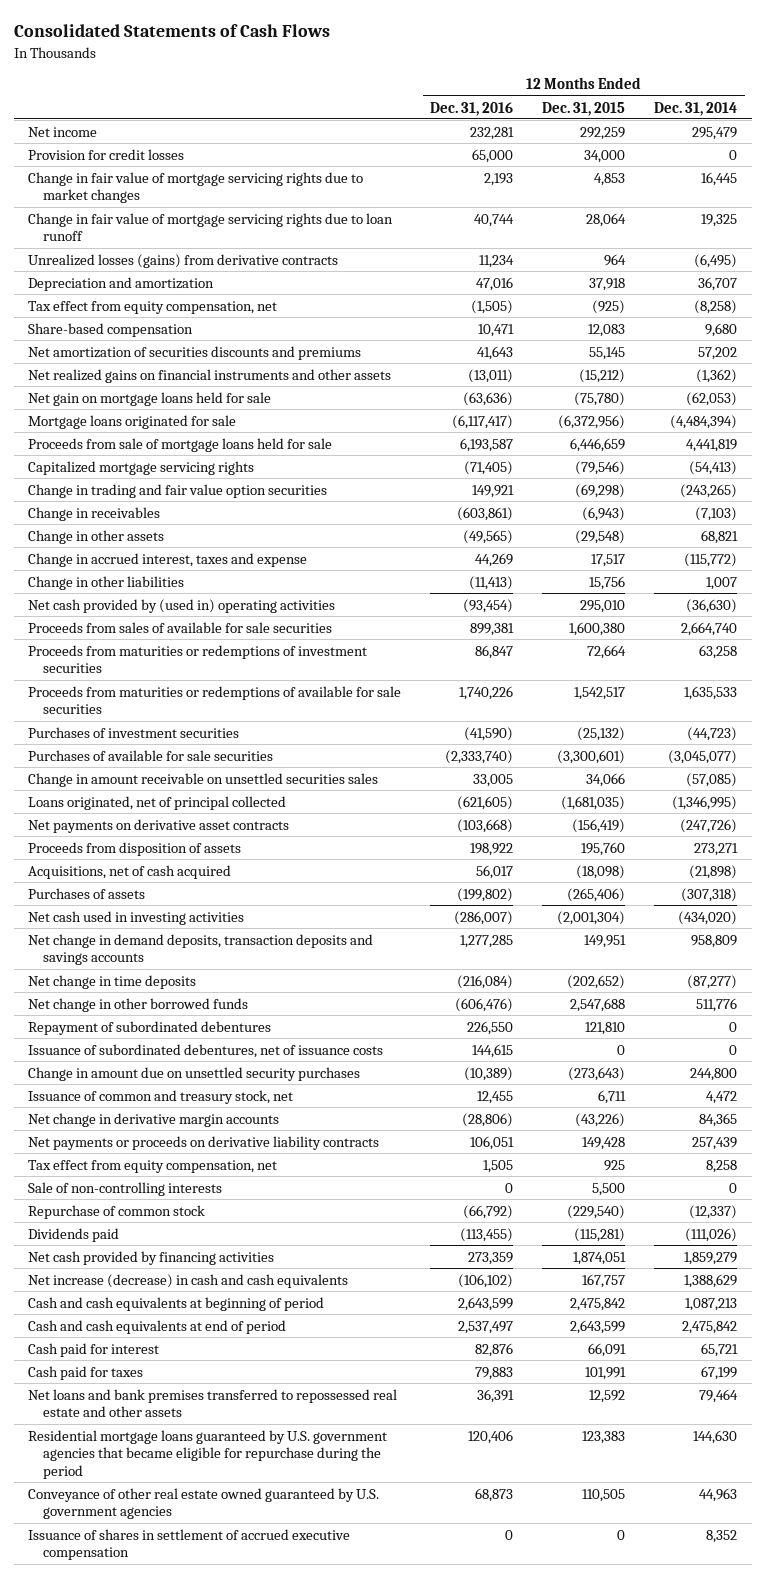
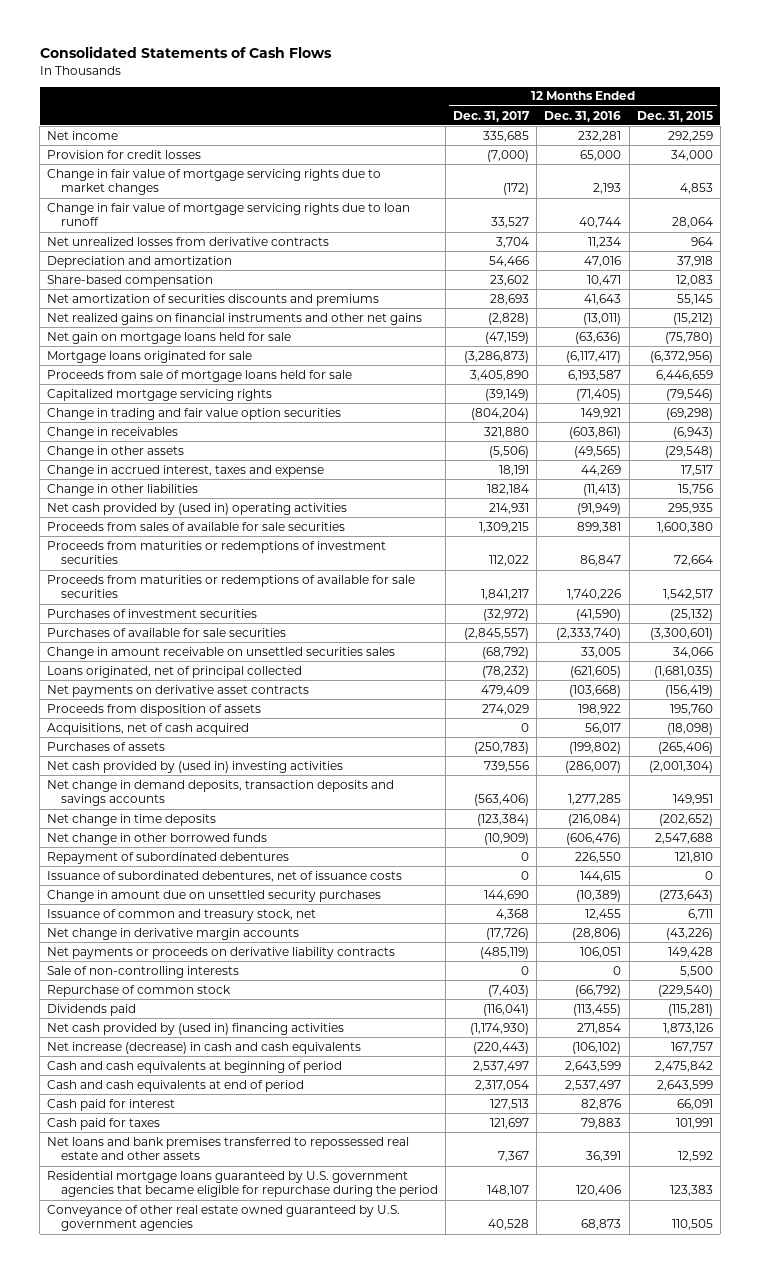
[654,101,738,116] Dec. 31, 2014 -> none
none -> [452,110,530,122] Dec. 31, 2017
[28,253,339,268] Unrealized losses (gains) from derivative contracts -> [47,236,330,246] Net unrealized losses from derivative contracts
[28,300,278,314] Tax effect from equity compensation, net -> none
[28,368,392,383] Net realized gains on financial instruments and other assets -> [47,312,423,325] Net realized gains on financial instruments and other net gains
[463,598,514,613] (93,454) -> [577,502,622,515] (91,949)
[580,599,626,613] 295,010 -> [667,502,713,514] 295,935
[28,910,245,925] Net cash used in investing activities -> [47,760,344,773] Net cash provided by (used in) investing activities
[28,1159,278,1173] Tax effect from equity compensation, net -> none
[28,1250,275,1265] Net cash provided by financing activities -> [47,1022,345,1035] Net cash provided by (used in) financing activities
[468,1251,514,1265] 273,359 -> [577,1022,622,1034] 271,854
[573,1251,627,1265] 1,874,051 -> [662,1022,713,1034] 1,873,126
[28,1528,351,1561] Issuance of shares in settlement of accrued executive compensation -> none

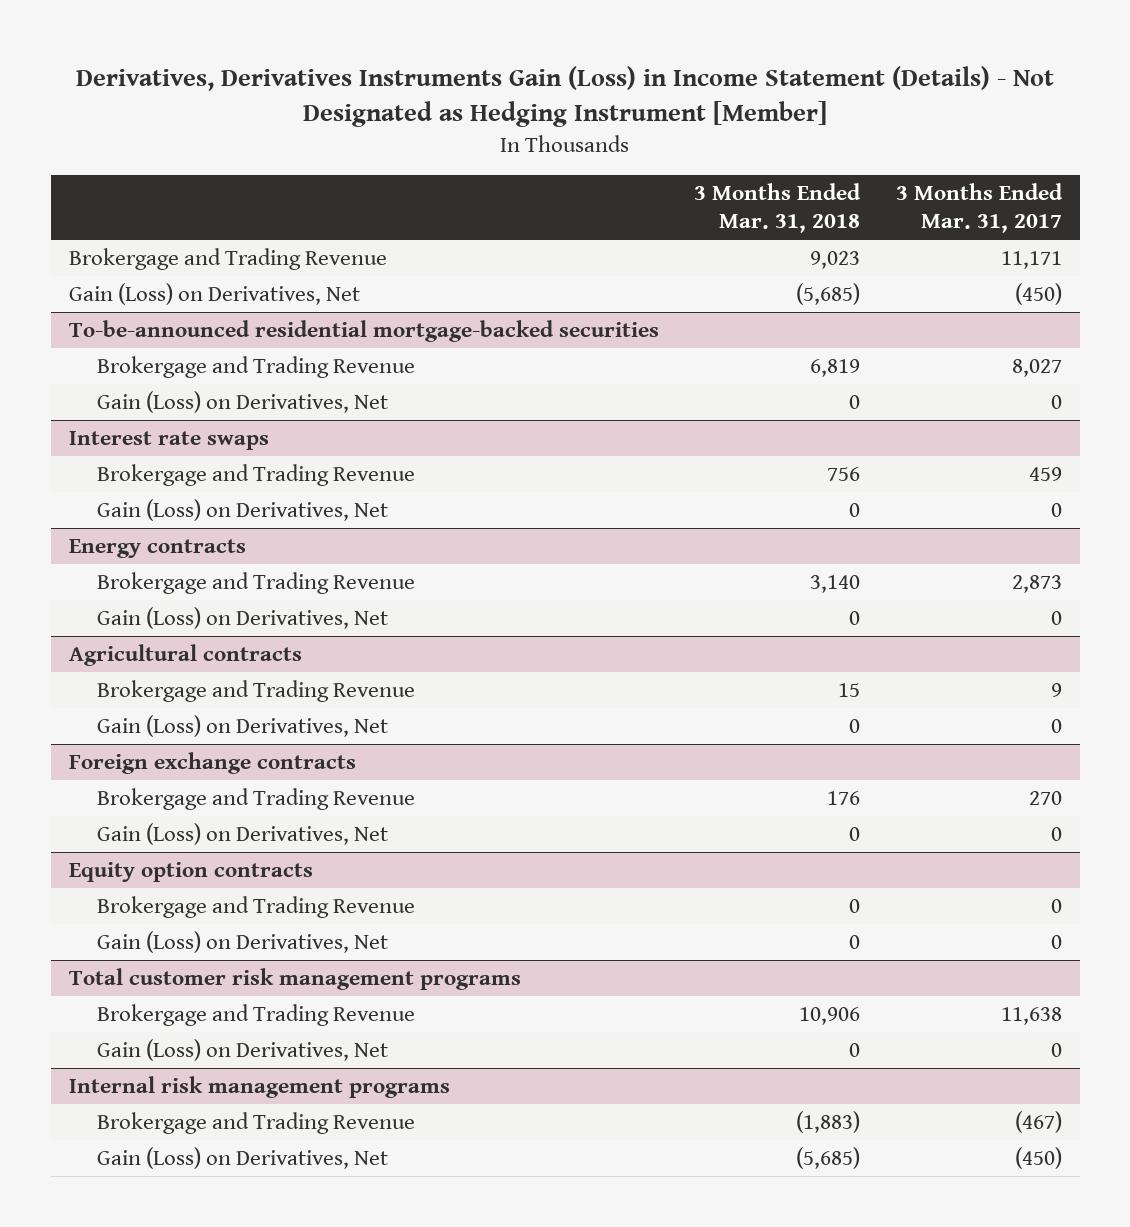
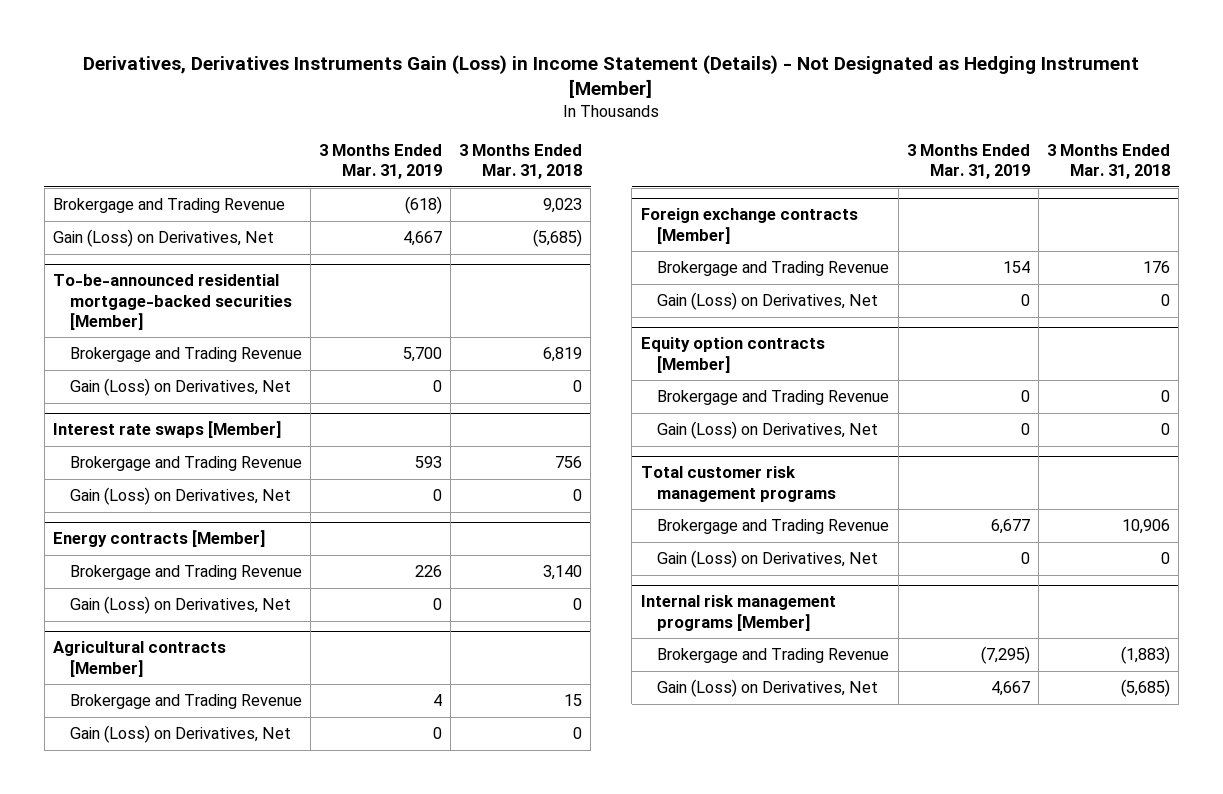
[895,183,1063,234] 3 Months Ended Mar. 31, 2017 -> none
none -> [318,144,442,180] 3 Months Ended Mar. 31, 2019
[68,320,659,343] To-be-announced residential mortgage-backed securities -> [52,274,292,330] To-be-announced residential mortgage-backed securities [Member]
[68,431,269,451] Interest rate swaps -> [52,421,282,439] Interest rate swaps [Member]
[68,539,246,559] Energy contracts -> [52,530,266,548] Energy contracts [Member]
[68,644,302,667] Agricultural contracts -> [52,641,226,677] Agricultural contracts [Member]
[68,752,356,775] Foreign exchange contracts -> [640,208,858,244] Foreign exchange contracts [Member]
[68,862,313,883] Equity option contracts -> [640,337,825,373] Equity option contracts [Member]
[68,1076,450,1099] Internal risk management programs -> [640,595,836,631] Internal risk management programs [Member]

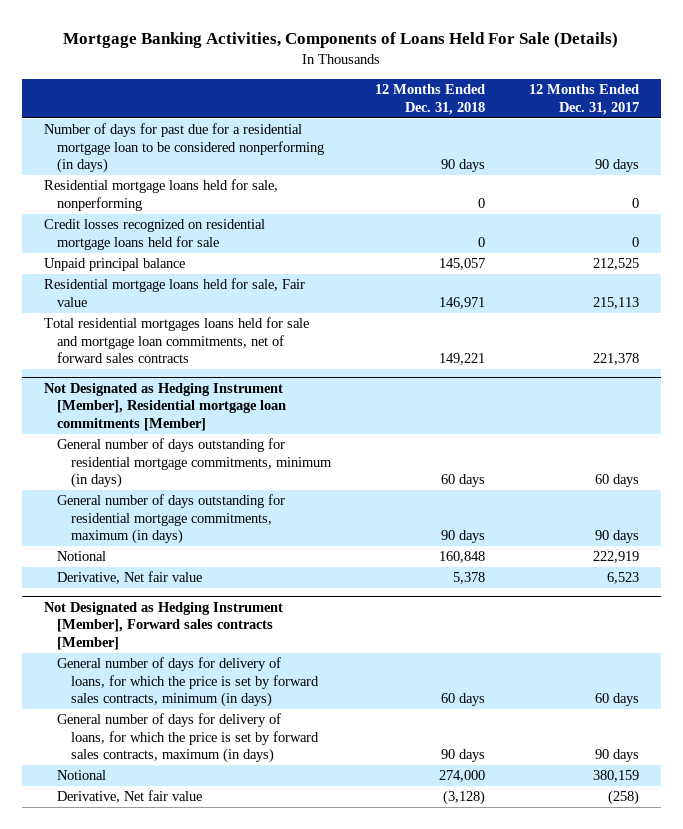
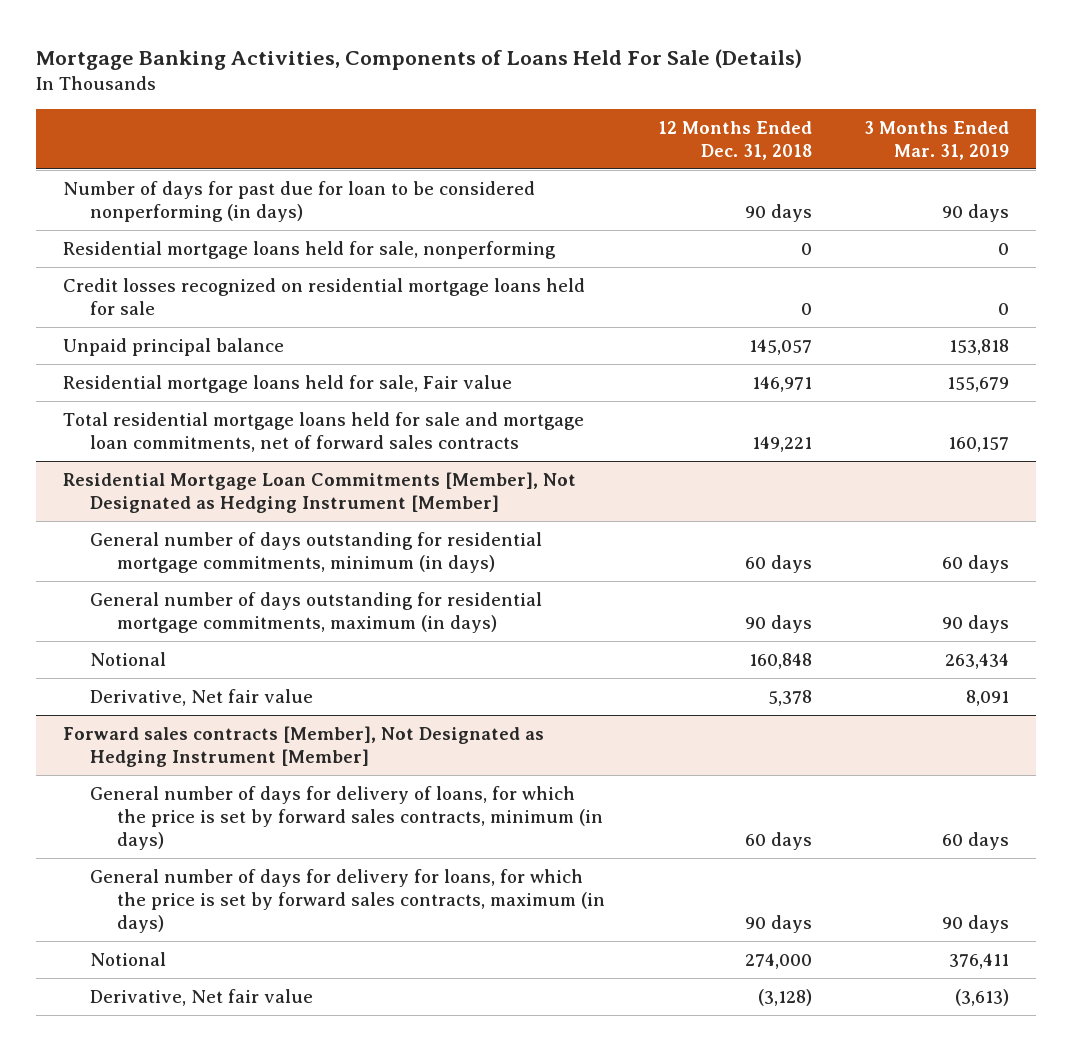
[529,84,640,115] 12 Months Ended Dec. 31, 2017 -> none
none -> [864,120,1010,161] 3 Months Ended Mar. 31, 2019
[43,123,325,174] Number of days for past due for a residential mortgage loan to be considered nonperforming (in days) -> [62,180,535,223] Number of days for past due for loan to be considered nonperforming (in days)
[43,317,309,364] Total residential mortgages loans held for sale and mortgage loan commitments, net of forward sales contracts -> [62,411,584,453] Total residential mortgage loans held for sale and mortgage loan commitments, net of forward sales contracts
[43,383,287,431] Not Designated as Hedging Instrument [Member], Residential mortgage loan commitments [Member] -> [62,471,576,514] Residential Mortgage Loan Commitments [Member], Not Designated as Hedging Instrument [Member]
[43,602,283,650] Not Designated as Hedging Instrument [Member], Forward sales contracts [Member] -> [62,725,544,768] Forward sales contracts [Member], Not Designated as Hedging Instrument [Member]
[57,713,320,764] General number of days for delivery of loans, for which the price is set by forward sales contracts, maximum (in days) -> [89,868,605,934] General number of days for delivery for loans, for which the price is set by forward sales contracts, maximum (in days)

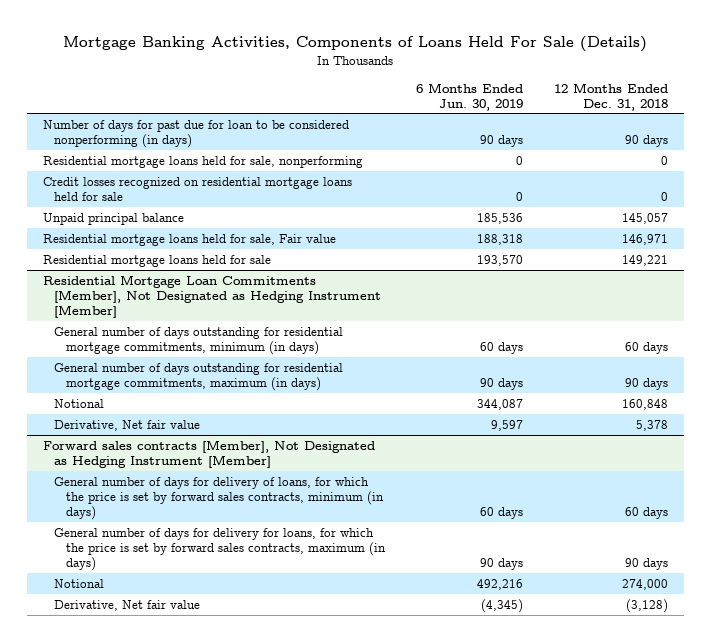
[864,120,1010,161] 3 Months Ended Mar. 31, 2019 -> none
none -> [415,82,523,111] 6 Months Ended Jun. 30, 2019
[62,411,584,453] Total residential mortgage loans held for sale and mortgage loan commitments, net of forward sales contracts -> [42,254,271,267] Residential mortgage loans held for sale

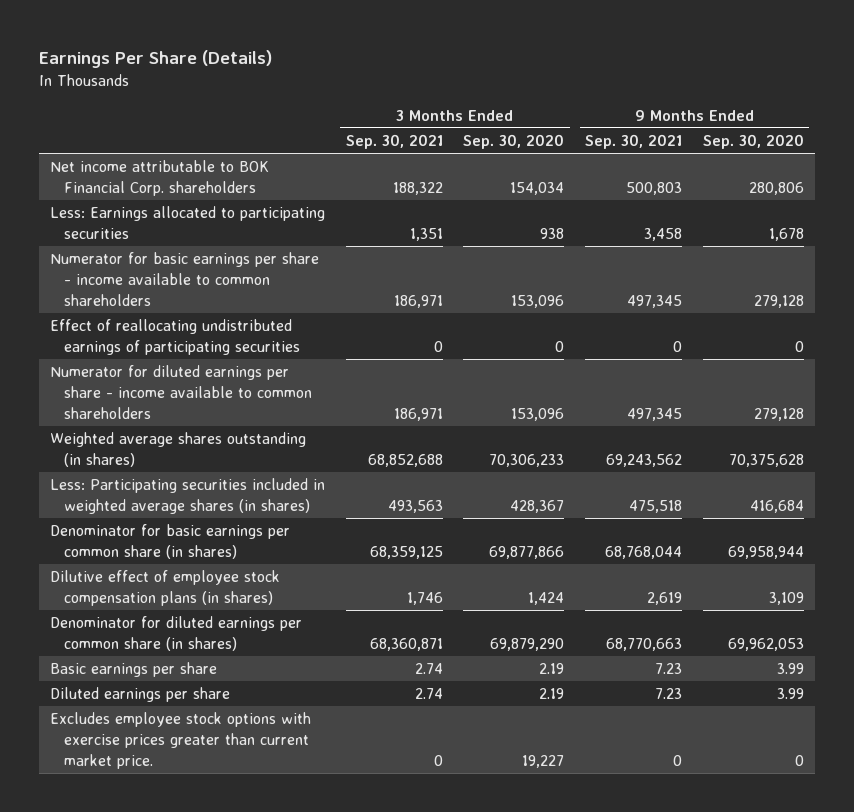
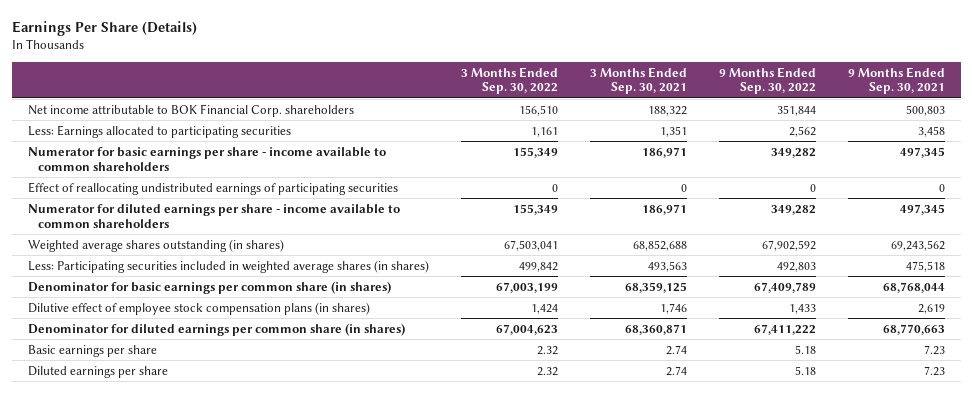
[463,134,565,150] Sep. 30, 2020 -> none
[703,134,805,150] Sep. 30, 2020 -> none
none -> [460,66,558,95] 3 Months Ended Sep. 30, 2022
none -> [718,66,816,95] 9 Months Ended Sep. 30, 2022
[49,712,311,769] Excludes employee stock options with exercise prices greater than current market price. -> none

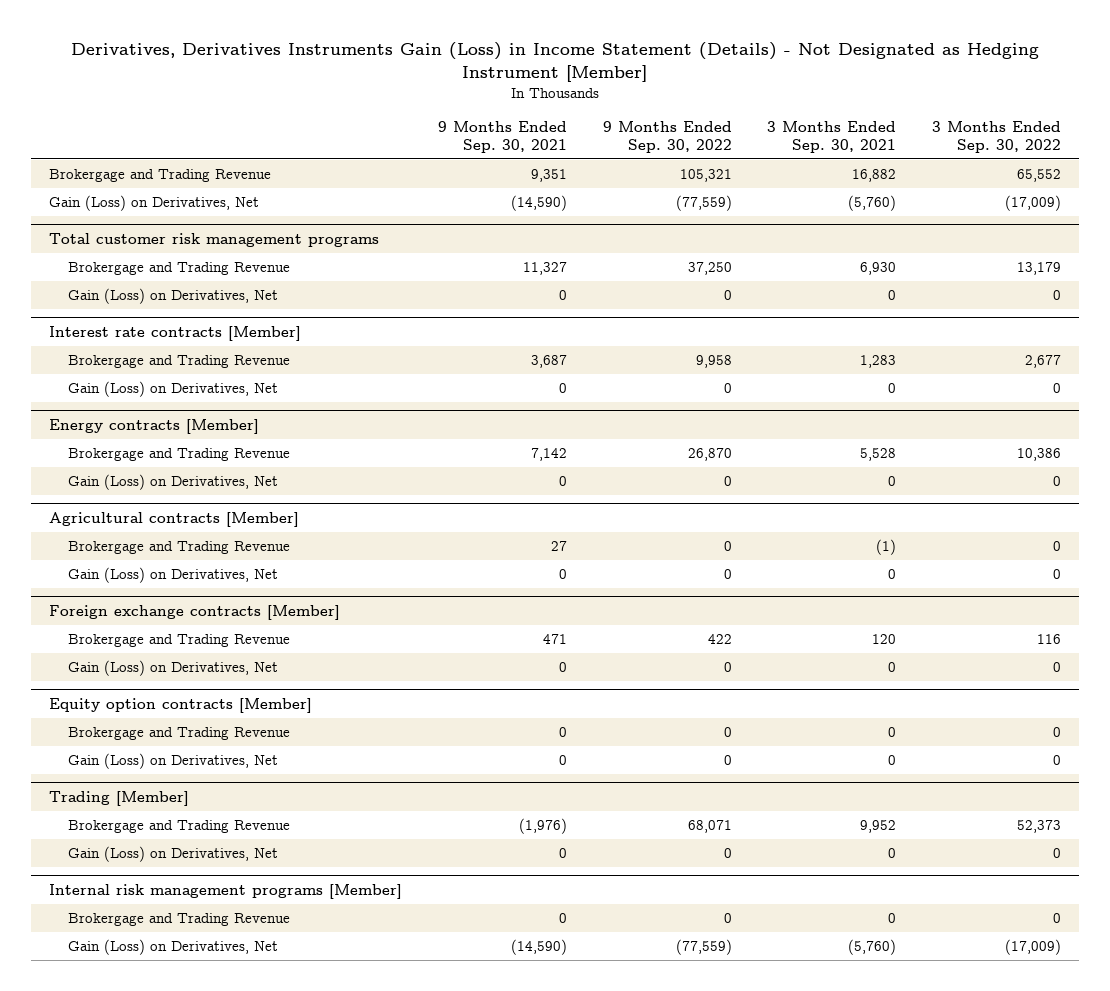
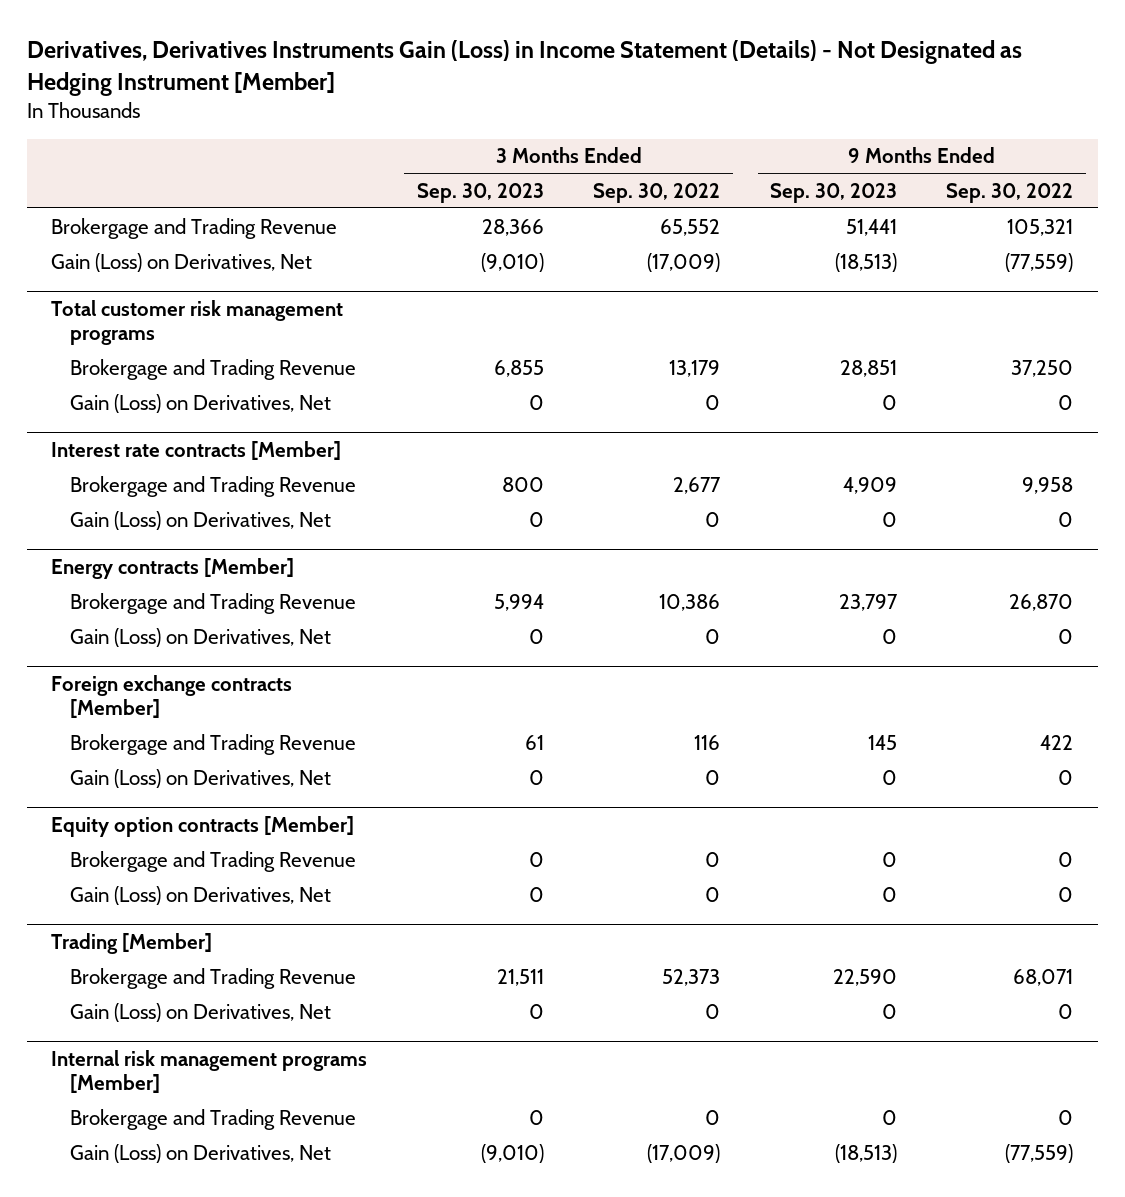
[437,121,567,153] 9 Months Ended Sep. 30, 2021 -> none
[767,121,897,153] 3 Months Ended Sep. 30, 2021 -> none
none -> [416,182,544,203] Sep. 30, 2023
none -> [769,182,897,203] Sep. 30, 2023
[49,512,300,528] Agricultural contracts [Member] -> none
[68,541,291,555] Brokergage and Trading Revenue -> none
[68,567,279,584] Gain (Loss) on Derivatives, Net -> none

